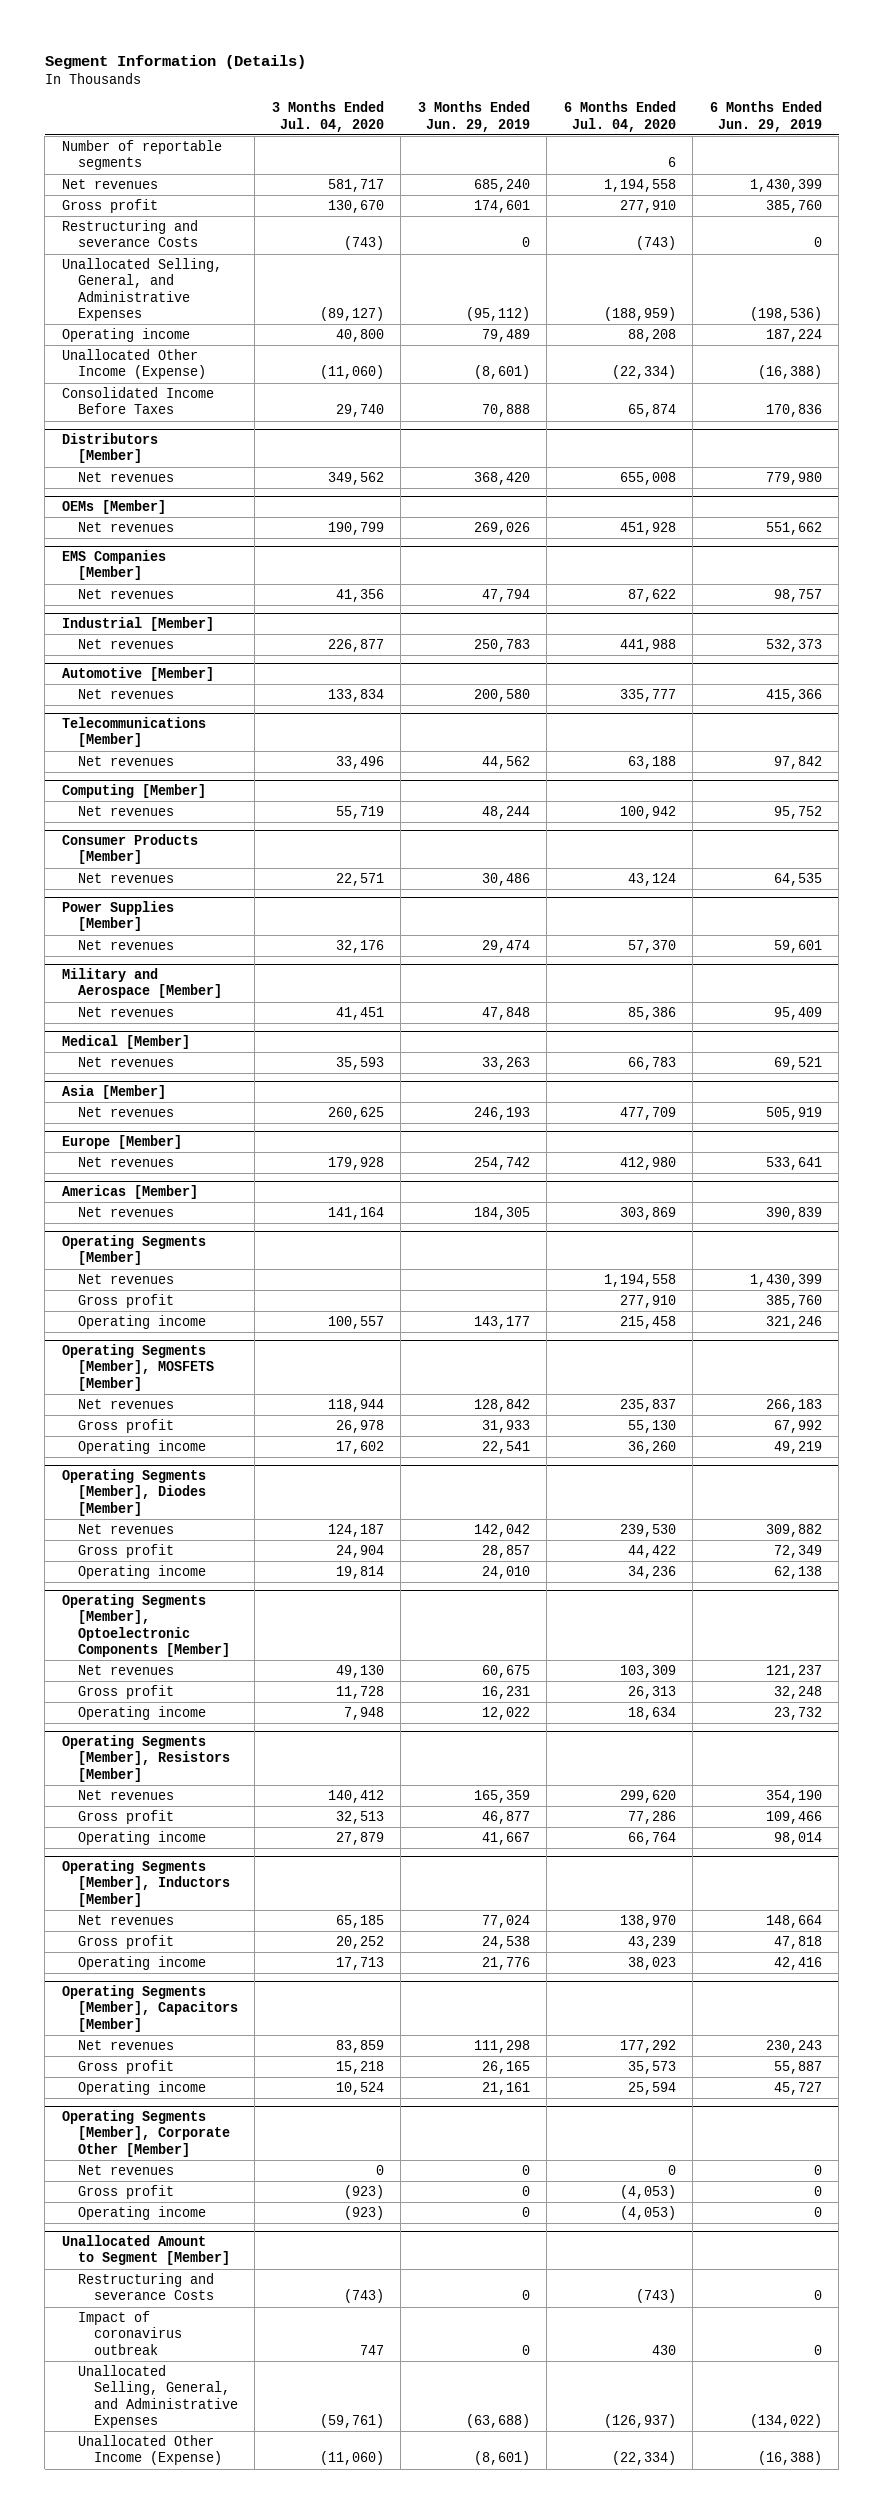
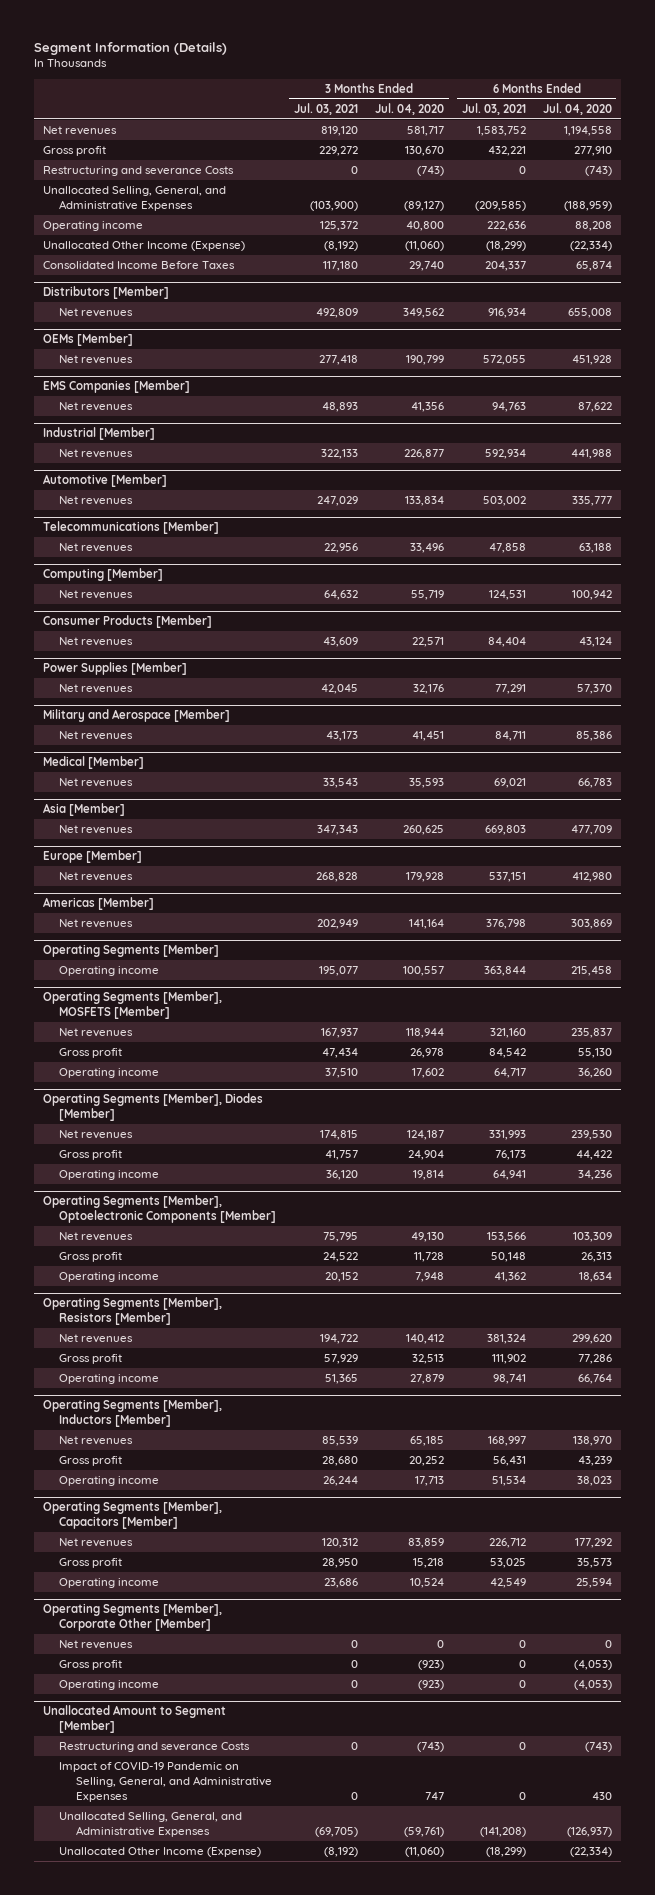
[417,101,530,132] 3 Months Ended Jun. 29, 2019 -> none
[709,101,822,132] 6 Months Ended Jun. 29, 2019 -> none
none -> [293,102,358,115] Jul. 03, 2021
none -> [461,102,526,115] Jul. 03, 2021
[61,140,222,171] Number of reportable segments -> none
[77,1274,174,1285] Net revenues -> none
[77,1294,174,1309] Gross profit -> none
[77,2311,182,2355] Impact of coronavirus outbreak -> [59,1761,272,1802] Impact of COVID-19 Pandemic on Selling, General, and Administrative Expenses

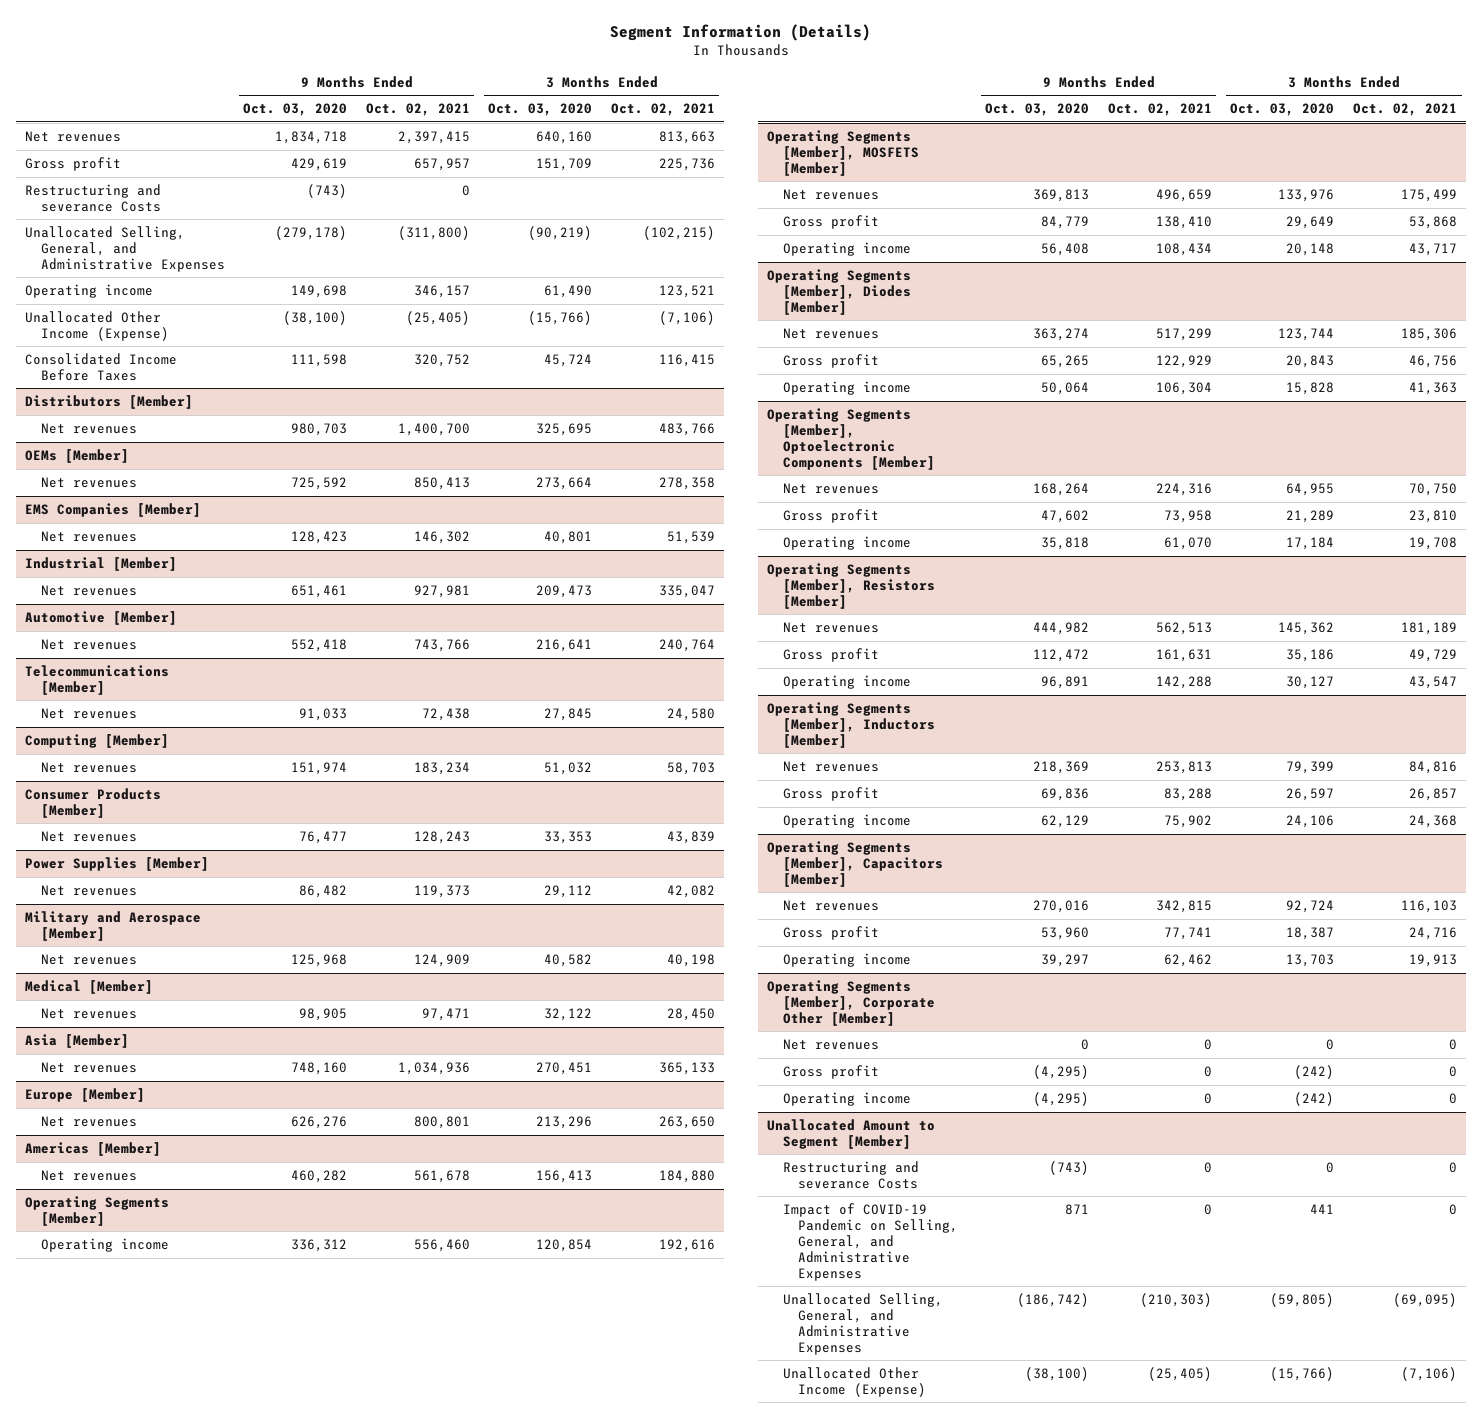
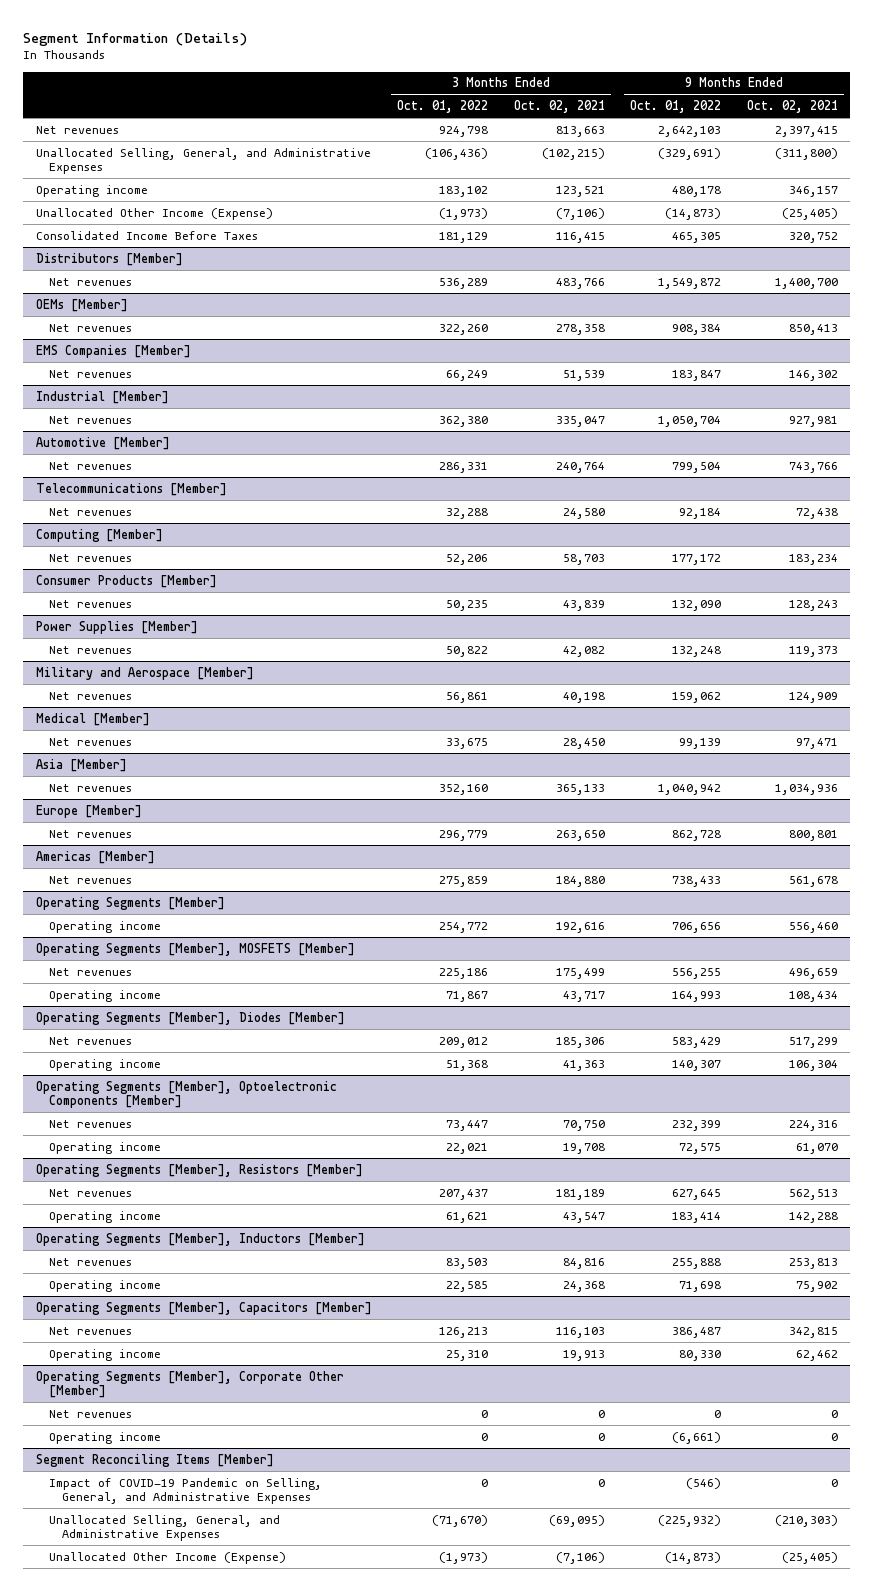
[243,103,348,117] Oct. 03, 2020 -> none
[488,103,593,117] Oct. 03, 2020 -> none
none -> [397,99,489,113] Oct. 01, 2022
none -> [630,99,722,113] Oct. 01, 2022
[25,156,122,171] Gross profit -> none
[25,183,162,212] Restructuring and severance Costs -> none
[782,214,879,229] Gross profit -> none
[782,353,879,368] Gross profit -> none
[782,508,879,523] Gross profit -> none
[782,647,879,662] Gross profit -> none
[782,786,879,801] Gross profit -> none
[782,925,879,940] Gross profit -> none
[782,1064,879,1079] Gross profit -> none
[782,1160,919,1189] Restructuring and severance Costs -> none
[767,1118,936,1149] Unallocated Amount to Segment [Member] -> [36,1453,275,1467] Segment Reconciling Items [Member]

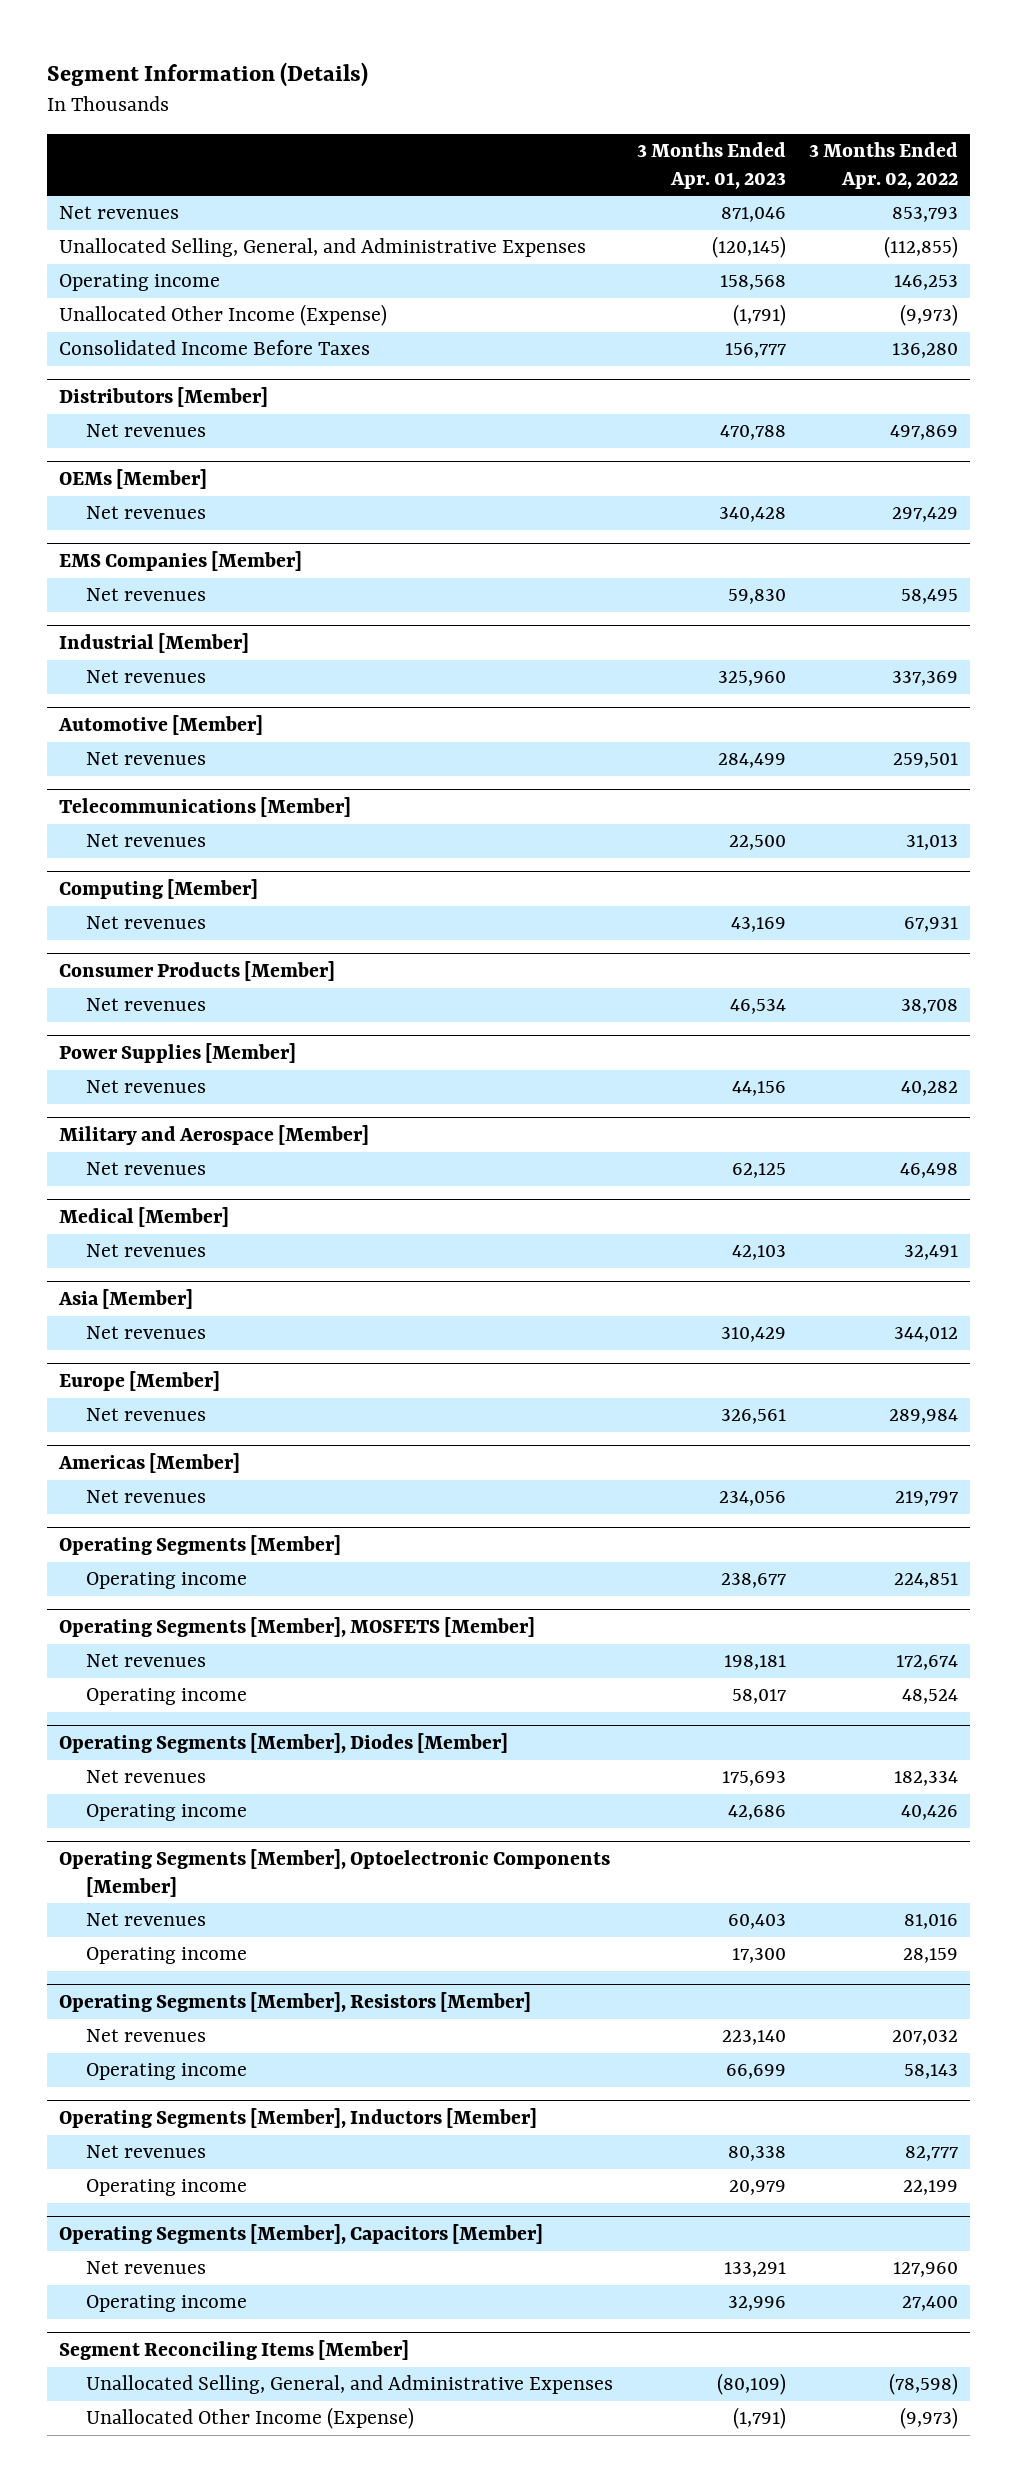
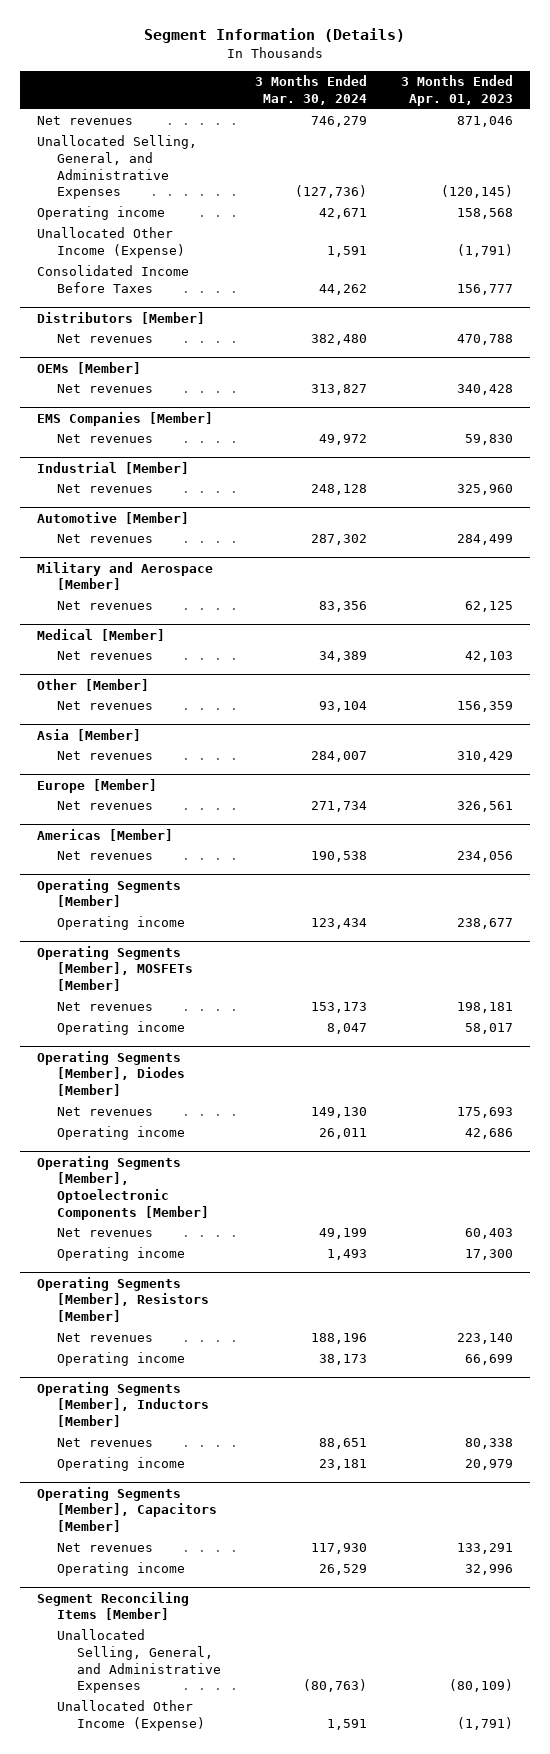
[808,142,958,189] 3 Months Ended Apr. 02, 2022 -> none
none -> [255,75,368,106] 3 Months Ended Mar. 30, 2024
[58,797,351,818] Telecommunications [Member] -> none
[86,834,207,848] Net revenues -> none
[58,879,258,900] Computing [Member] -> none
[86,916,207,930] Net revenues -> none
[58,961,335,982] Consumer Products [Member] -> none
[86,998,207,1012] Net revenues -> none
[58,1043,296,1064] Power Supplies [Member] -> none
[86,1080,207,1094] Net revenues -> none
none -> [36,678,149,691] Other [Member]
none -> [57,701,154,711] Net revenues
[58,1617,535,1638] Operating Segments [Member], MOSFETS [Member] -> [36,945,194,992] Operating Segments [Member], MOSFETs [Member]

